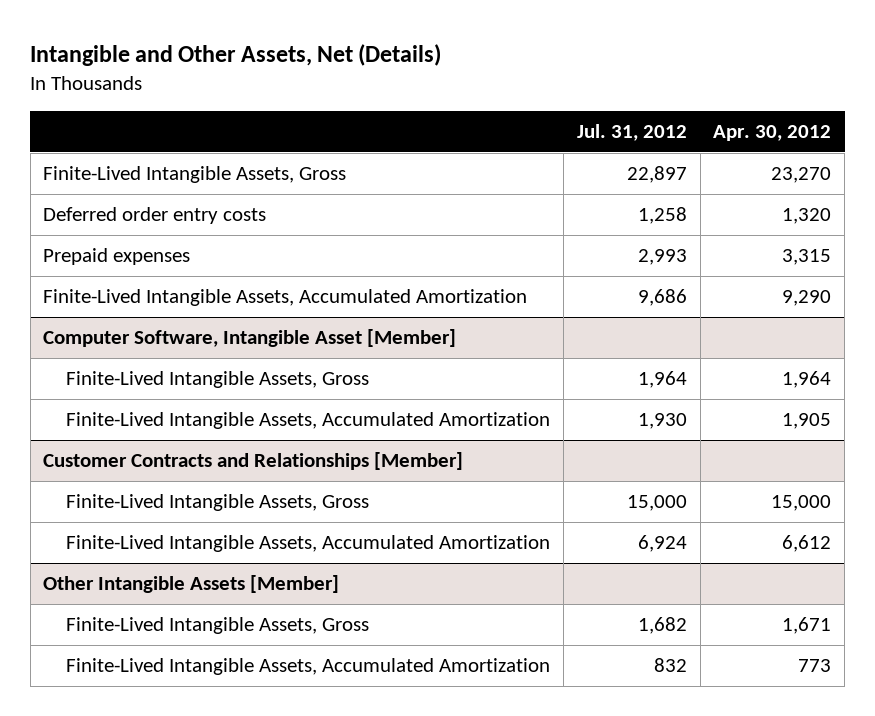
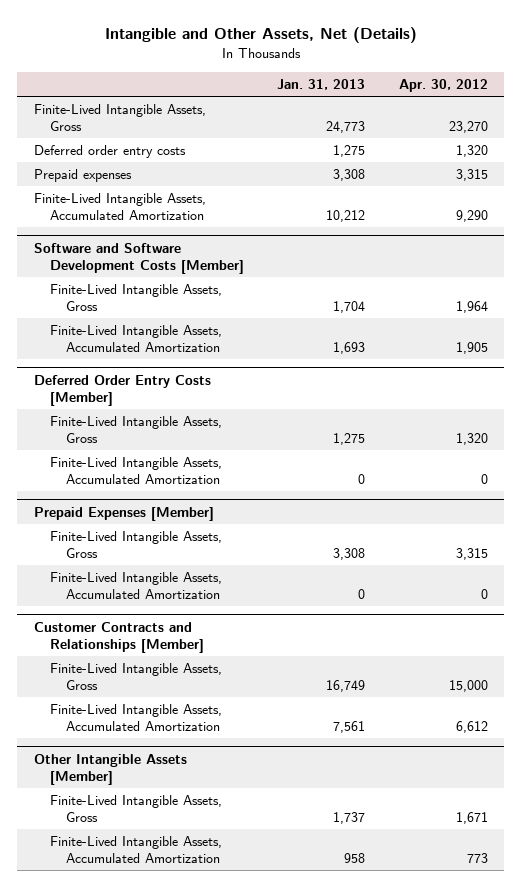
[576,124,687,142] Jul. 31, 2012 -> none
none -> [277,79,366,91] Jan. 31, 2013
[43,329,457,348] Computer Software, Intangible Asset [Member] -> none
none -> [33,242,244,274] Software and Software Development Costs [Member]
none -> [33,374,211,406] Deferred Order Entry Costs [Member]
none -> [49,416,222,444] Finite-Lived Intangible Assets, Gross
none -> [49,457,222,485] Finite-Lived Intangible Assets, Accumulated Amortization
none -> [33,506,214,521] Prepaid Expenses [Member]
none -> [49,531,222,559] Finite-Lived Intangible Assets, Gross
none -> [49,572,222,600] Finite-Lived Intangible Assets, Accumulated Amortization

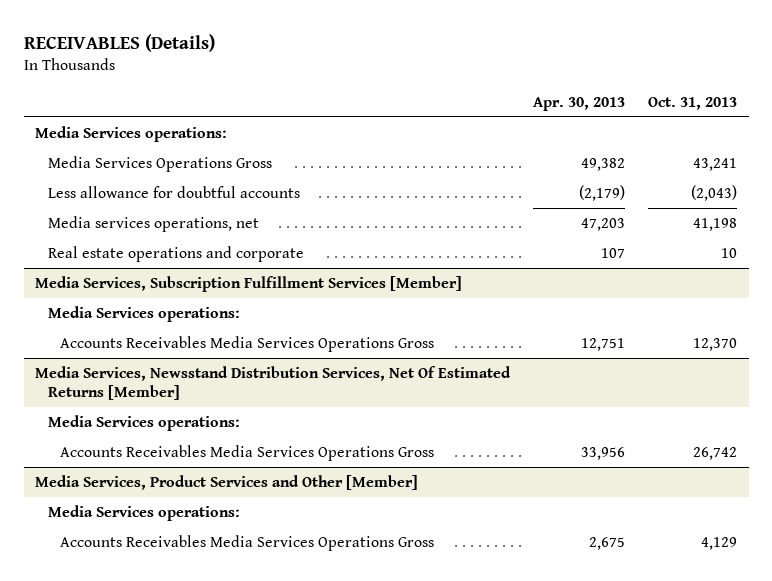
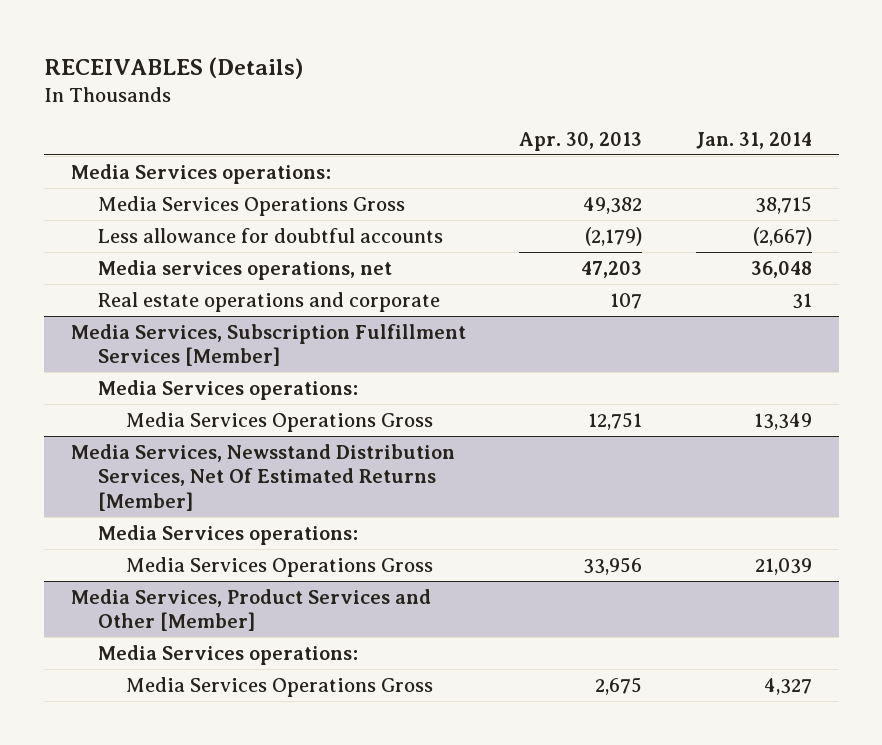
[648,96,738,110] Oct. 31, 2013 -> none
none -> [695,131,812,149] Jan. 31, 2014
[60,336,435,353] Accounts Receivables Media Services Operations Gross -> [125,412,433,433] Media Services Operations Gross
[60,445,435,462] Accounts Receivables Media Services Operations Gross -> [125,557,433,578] Media Services Operations Gross
[60,535,435,552] Accounts Receivables Media Services Operations Gross -> [125,677,433,698] Media Services Operations Gross

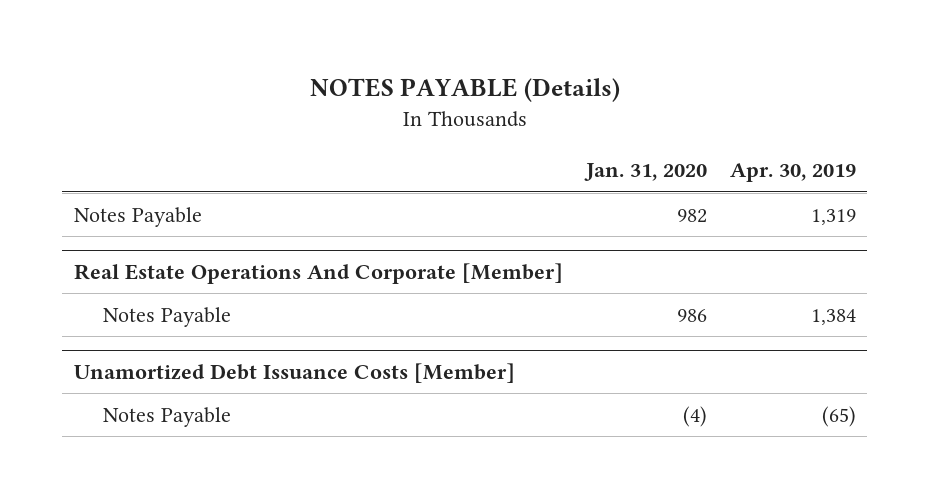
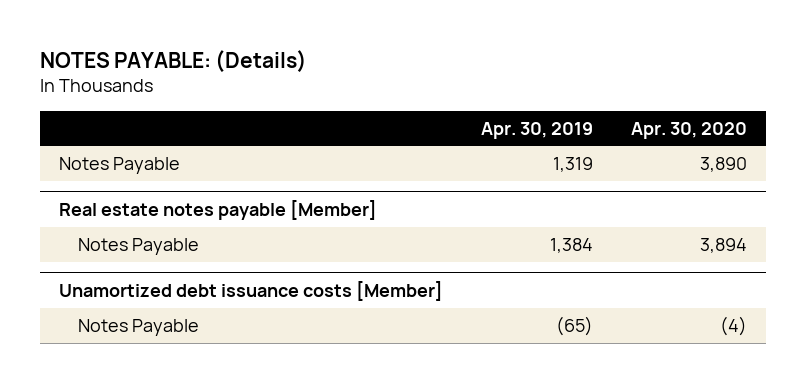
[309,78,620,103] NOTES PAYABLE (Details) -> [39,50,307,73] NOTES PAYABLE: (Details)
[583,163,707,182] Jan. 31, 2020 -> none
none -> [631,121,748,139] Apr. 30, 2020
[73,262,563,284] Real Estate Operations And Corporate [Member] -> [59,199,378,220] Real estate notes payable [Member]
[73,362,515,383] Unamortized Debt Issuance Costs [Member] -> [59,280,444,301] Unamortized debt issuance costs [Member]

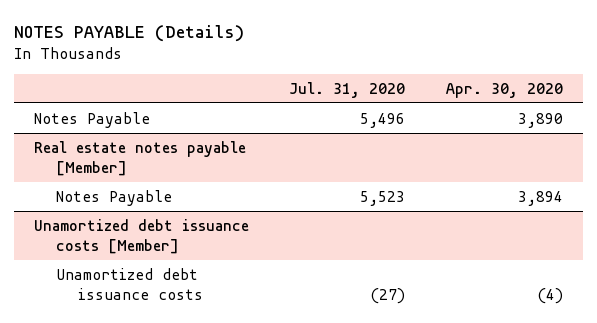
[39,50,307,73] NOTES PAYABLE: (Details) -> [13,24,244,42] NOTES PAYABLE (Details)
[481,121,594,139] Apr. 30, 2019 -> none
none -> [289,81,406,98] Jul. 31, 2020
[77,319,199,337] Notes Payable -> none
none -> [55,267,203,300] Unamortized debt issuance costs

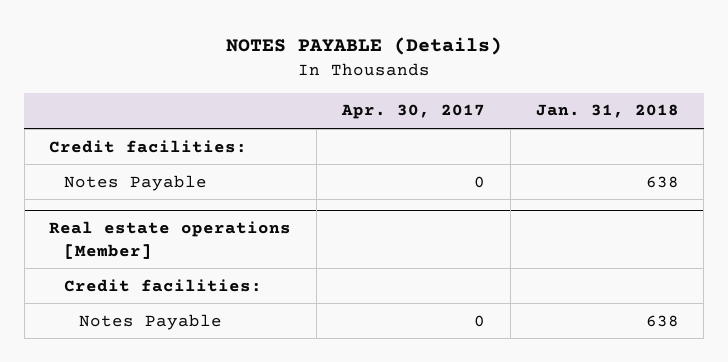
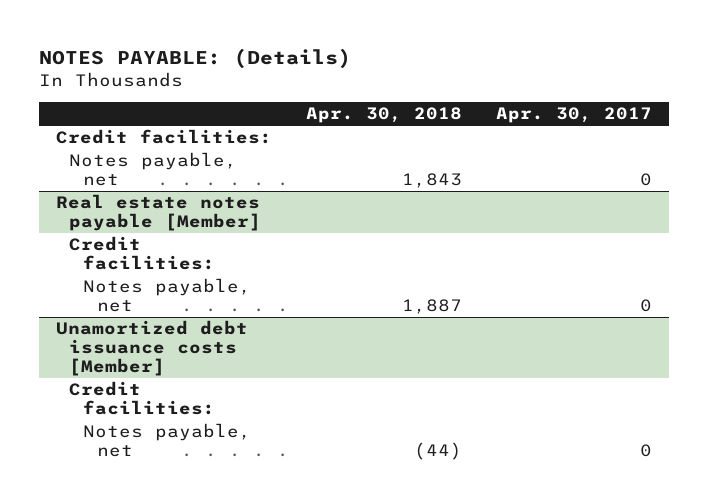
[226,37,503,56] NOTES PAYABLE (Details) -> [38,47,351,69] NOTES PAYABLE: (Details)
[535,104,679,119] Jan. 31, 2018 -> none
none -> [305,107,462,124] Apr. 30, 2018
[64,174,208,191] Notes Payable -> [69,152,238,187] Notes payable, net
[49,221,292,259] Real estate operations [Member] -> [55,194,262,232] Real estate notes payable [Member]
[79,313,223,330] Notes Payable -> [82,278,251,313] Notes payable, net
none -> [55,320,248,376] Unamortized debt issuance costs [Member]
none -> [69,381,215,416] Credit facilities:
none -> [82,423,251,458] Notes payable, net

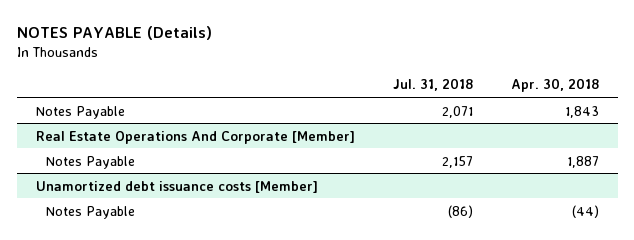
[38,47,351,69] NOTES PAYABLE: (Details) -> [16,26,212,41] NOTES PAYABLE (Details)
[496,107,653,124] Apr. 30, 2017 -> none
none -> [392,78,473,92] Jul. 31, 2018
[55,129,272,145] Credit facilities: -> none
[69,236,215,271] Credit facilities: -> none
[69,152,238,187] Notes payable, net -> [35,105,125,119] Notes Payable
[55,194,262,232] Real estate notes payable [Member] -> [35,130,355,144] Real Estate Operations And Corporate [Member]
[82,278,251,313] Notes payable, net -> [46,155,136,169] Notes Payable
[69,381,215,416] Credit facilities: -> none
[82,423,251,458] Notes payable, net -> [46,205,136,219] Notes Payable

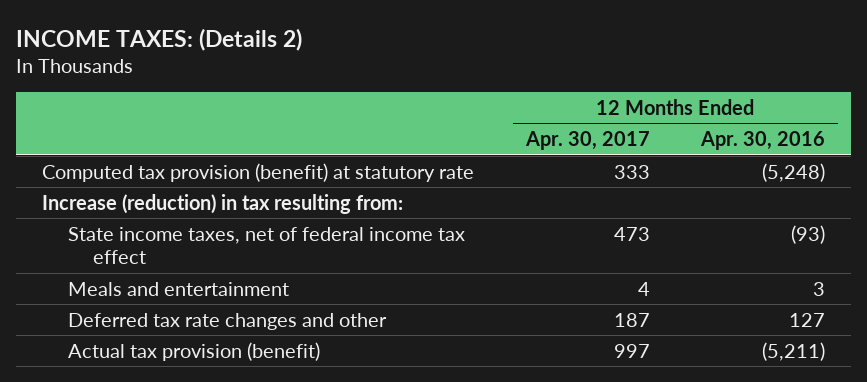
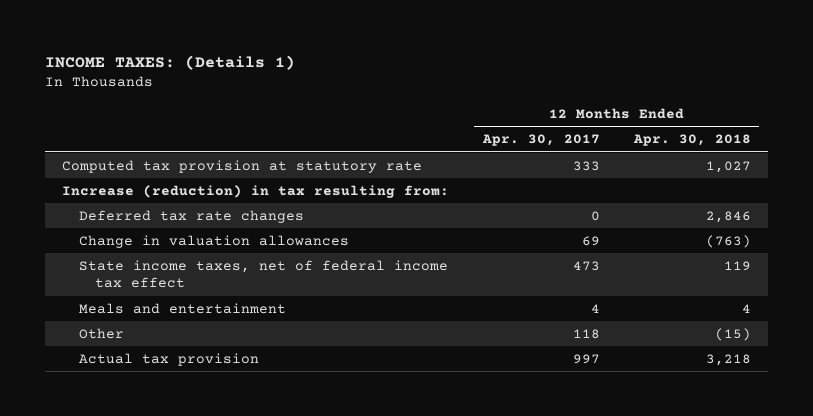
[16,27,303,51] INCOME TAXES: (Details 2) -> [44,55,295,71] INCOME TAXES: (Details 1)
[699,130,825,150] Apr. 30, 2016 -> none
none -> [632,134,751,147] Apr. 30, 2018
[42,162,475,182] Computed tax provision (benefit) at statutory rate -> [61,159,422,173] Computed tax provision at statutory rate
none -> [78,209,304,223] Deferred tax rate changes
none -> [78,234,349,248] Change in valuation allowances
[67,312,387,330] Deferred tax rate changes and other -> none
none -> [78,327,124,339] Other
[67,341,320,361] Actual tax provision (benefit) -> [78,352,259,366] Actual tax provision

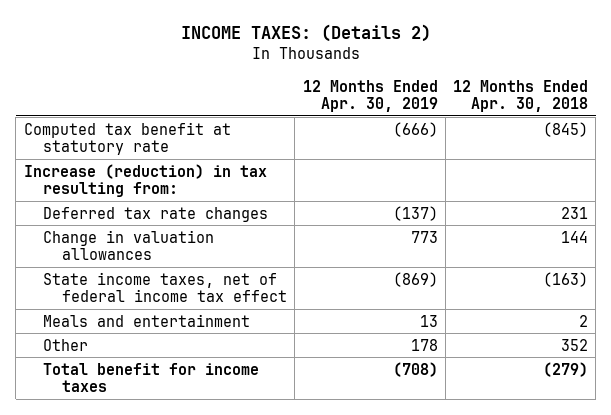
[44,55,295,71] INCOME TAXES: (Details 1) -> [180,24,431,43] INCOME TAXES: (Details 2)
[481,134,600,147] Apr. 30, 2017 -> none
none -> [302,79,438,113] 12 Months Ended Apr. 30, 2019
[61,159,422,173] Computed tax provision at statutory rate -> [23,121,231,156] Computed tax benefit at statutory rate
[705,160,751,173] 1,027 -> [542,121,588,137] (845)
[78,352,259,366] Actual tax provision -> none
[705,210,751,223] 2,846 -> [560,206,588,219] 231
[705,234,751,248] (763) -> [560,230,588,243] 144
[723,260,751,271] 119 -> [542,271,588,287] (163)
[741,303,751,313] 4 -> [578,314,588,327] 2
[714,327,751,341] (15) -> [560,338,588,351] 352
none -> [42,362,259,393] Total benefit for income taxes

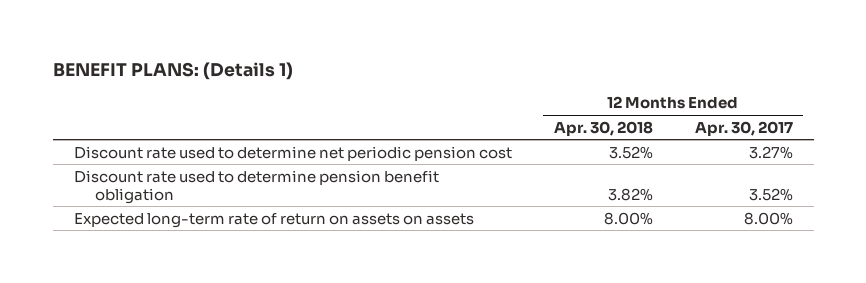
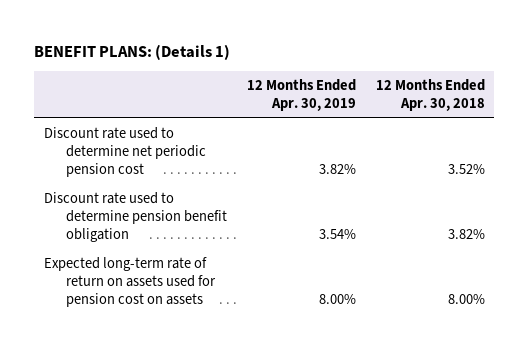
[694,120,793,136] Apr. 30, 2017 -> none
none -> [246,79,356,112] 12 Months Ended Apr. 30, 2019
[73,212,474,228] Expected long-term rate of return on assets on assets -> [44,256,217,308] Expected long-term rate of return on assets used for pension cost on assets

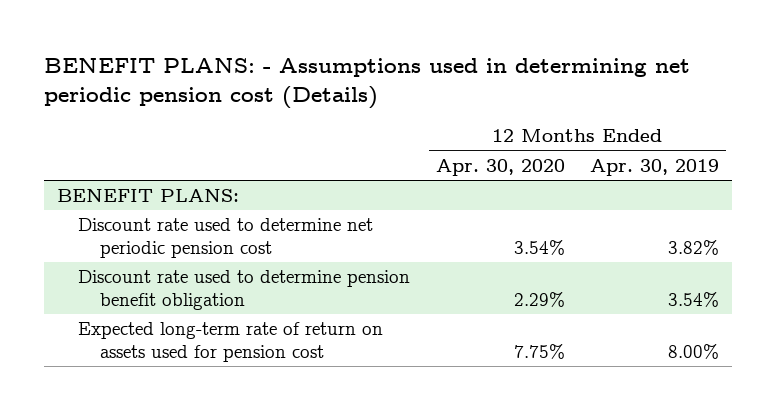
[34,43,231,60] BENEFIT PLANS: (Details 1) -> [44,58,691,110] BENEFIT PLANS: - Assumptions used in determining net periodic pension cost (Details)
[375,79,485,112] 12 Months Ended Apr. 30, 2018 -> none
none -> [435,158,565,176] Apr. 30, 2020
none -> [56,189,239,203] BENEFIT PLANS:
[44,256,217,308] Expected long-term rate of return on assets used for pension cost on assets -> [78,322,384,363] Expected long-term rate of return on assets used for pension cost

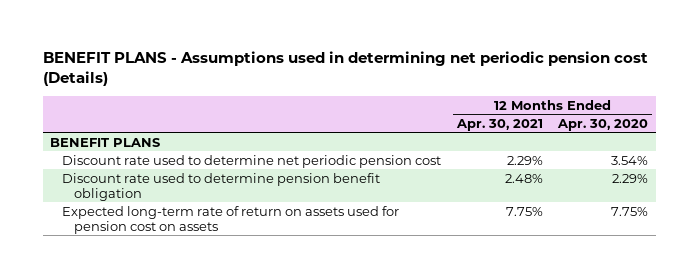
[44,58,691,110] BENEFIT PLANS: - Assumptions used in determining net periodic pension cost (Details) -> [42,50,648,86] BENEFIT PLANS - Assumptions used in determining net periodic pension cost (Details)
[590,158,720,176] Apr. 30, 2019 -> none
none -> [455,118,543,131] Apr. 30, 2021
[56,189,239,203] BENEFIT PLANS: -> [50,137,161,147] BENEFIT PLANS
[78,322,384,363] Expected long-term rate of return on assets used for pension cost -> [62,205,400,234] Expected long-term rate of return on assets used for pension cost on assets

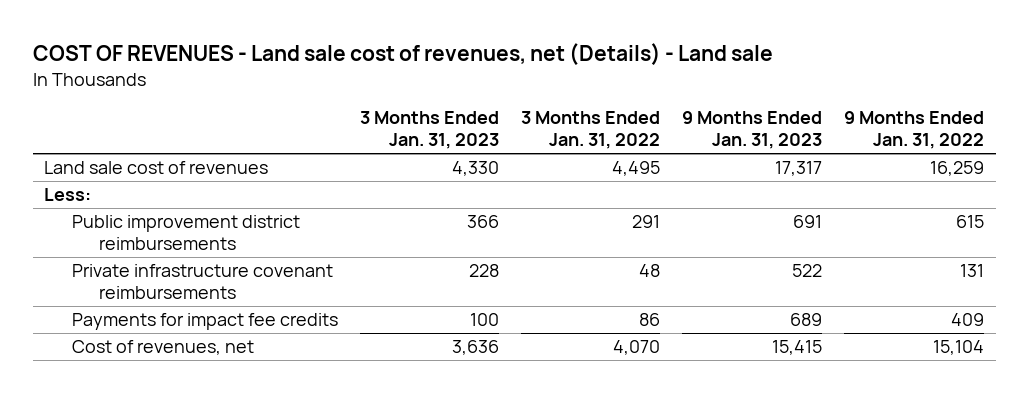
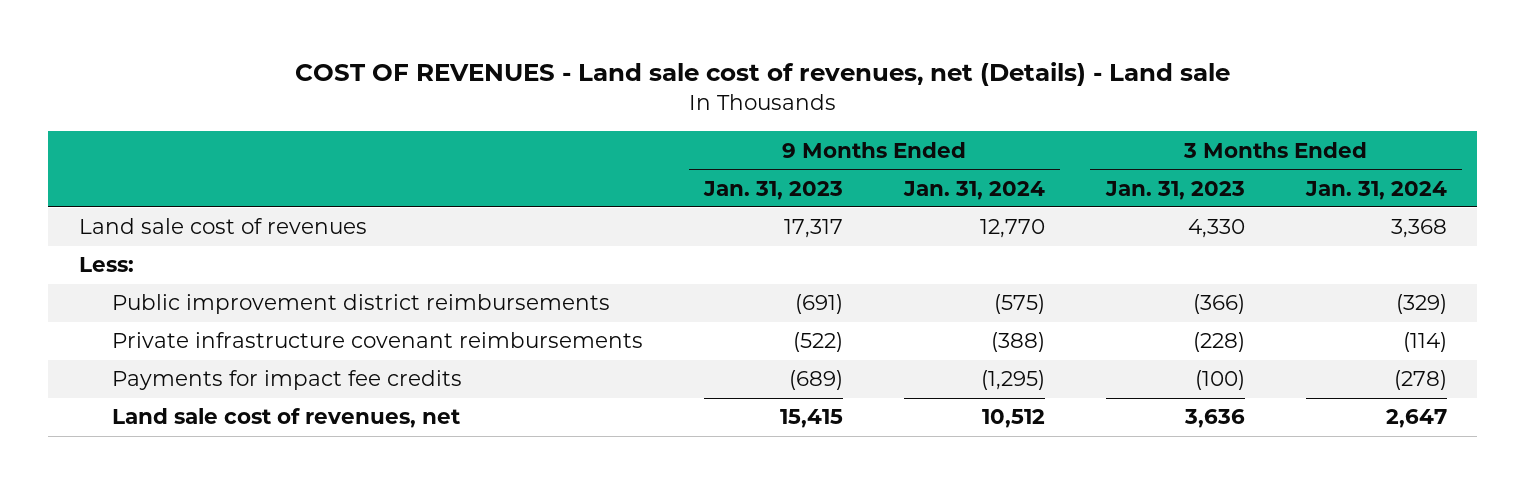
[521,111,661,150] 3 Months Ended Jan. 31, 2022 -> none
[844,111,985,150] 9 Months Ended Jan. 31, 2022 -> none
none -> [902,180,1045,200] Jan. 31, 2024
none -> [1304,180,1447,200] Jan. 31, 2024
[467,215,500,229] 366 -> [1192,294,1245,315] (366)
[793,215,823,229] 691 -> [794,294,843,315] (691)
[469,264,500,278] 228 -> [1192,332,1245,353] (228)
[792,264,823,278] 522 -> [792,332,843,353] (522)
[470,313,500,327] 100 -> [1194,370,1245,391] (100)
[790,313,823,327] 689 -> [788,370,843,391] (689)
[71,340,254,356] Cost of revenues, net -> [111,408,460,429] Land sale cost of revenues, net

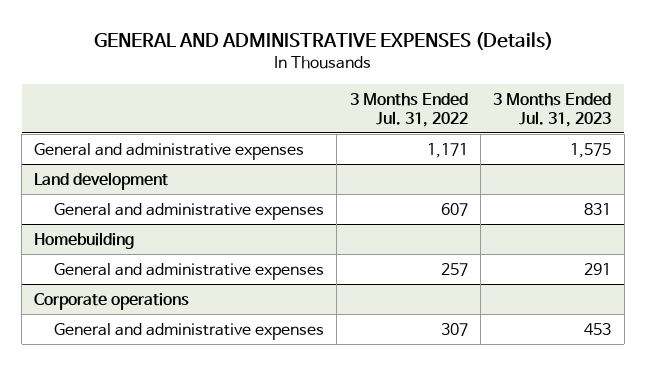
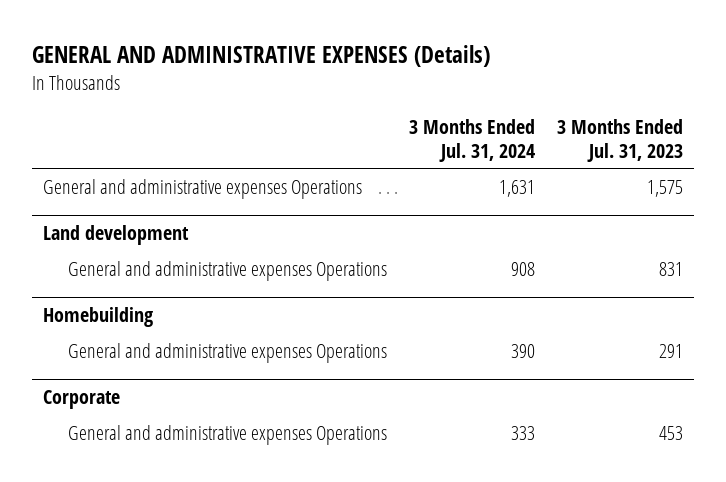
[349,92,468,127] 3 Months Ended Jul. 31, 2022 -> none
none -> [409,119,536,162] 3 Months Ended Jul. 31, 2024
[34,142,305,160] General and administrative expenses -> [43,178,363,199] General and administrative expenses Operations
[53,202,324,220] General and administrative expenses -> [67,260,387,281] General and administrative expenses Operations
[53,262,324,280] General and administrative expenses -> [67,342,387,363] General and administrative expenses Operations
[34,292,190,310] Corporate operations -> [43,390,121,410] Corporate
[53,322,324,340] General and administrative expenses -> [67,424,387,445] General and administrative expenses Operations

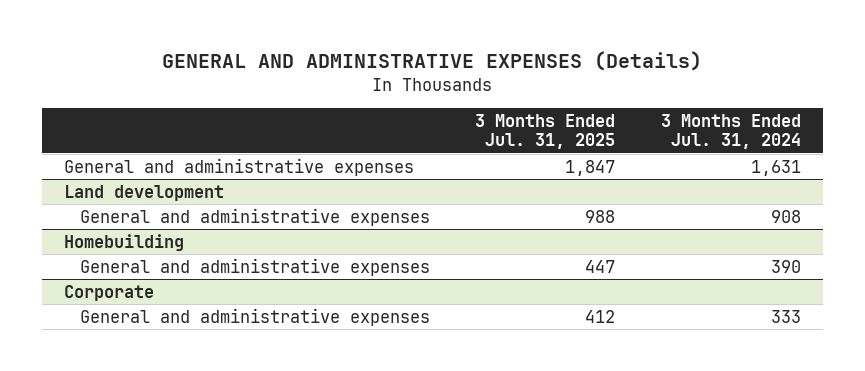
[557,119,684,162] 3 Months Ended Jul. 31, 2023 -> none
none -> [475,113,616,150] 3 Months Ended Jul. 31, 2025
[43,178,363,199] General and administrative expenses Operations -> [64,157,415,176] General and administrative expenses
[67,260,387,281] General and administrative expenses Operations -> [79,207,430,226] General and administrative expenses
[67,342,387,363] General and administrative expenses Operations -> [79,257,430,276] General and administrative expenses
[67,424,387,445] General and administrative expenses Operations -> [79,307,430,326] General and administrative expenses

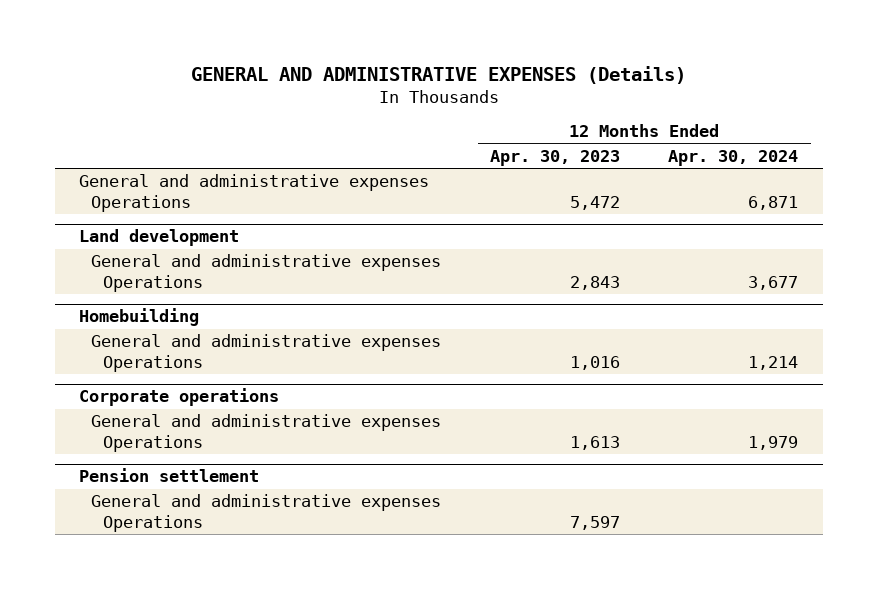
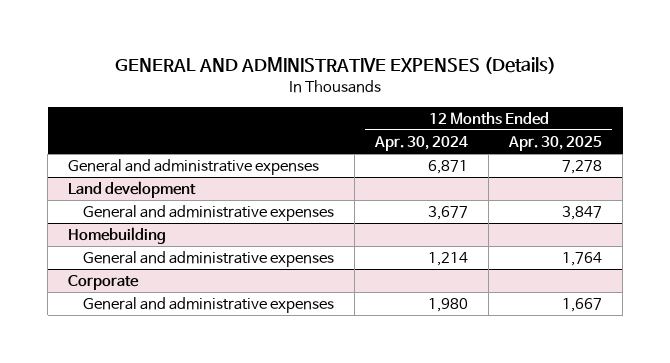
[489,149,620,166] Apr. 30, 2023 -> none
none -> [508,136,603,152] Apr. 30, 2025
[79,174,430,212] General and administrative expenses Operations -> [68,159,320,176] General and administrative expenses
[91,254,442,292] General and administrative expenses Operations -> [83,205,335,222] General and administrative expenses
[79,468,260,483] Pension settlement -> none
[91,494,442,532] General and administrative expenses Operations -> none
[91,334,442,372] General and administrative expenses Operations -> [83,251,335,268] General and administrative expenses
[79,388,280,407] Corporate operations -> [68,275,140,291] Corporate
[91,414,442,452] General and administrative expenses Operations -> [83,297,335,314] General and administrative expenses
[748,435,799,450] 1,979 -> [428,298,469,313] 1,980

